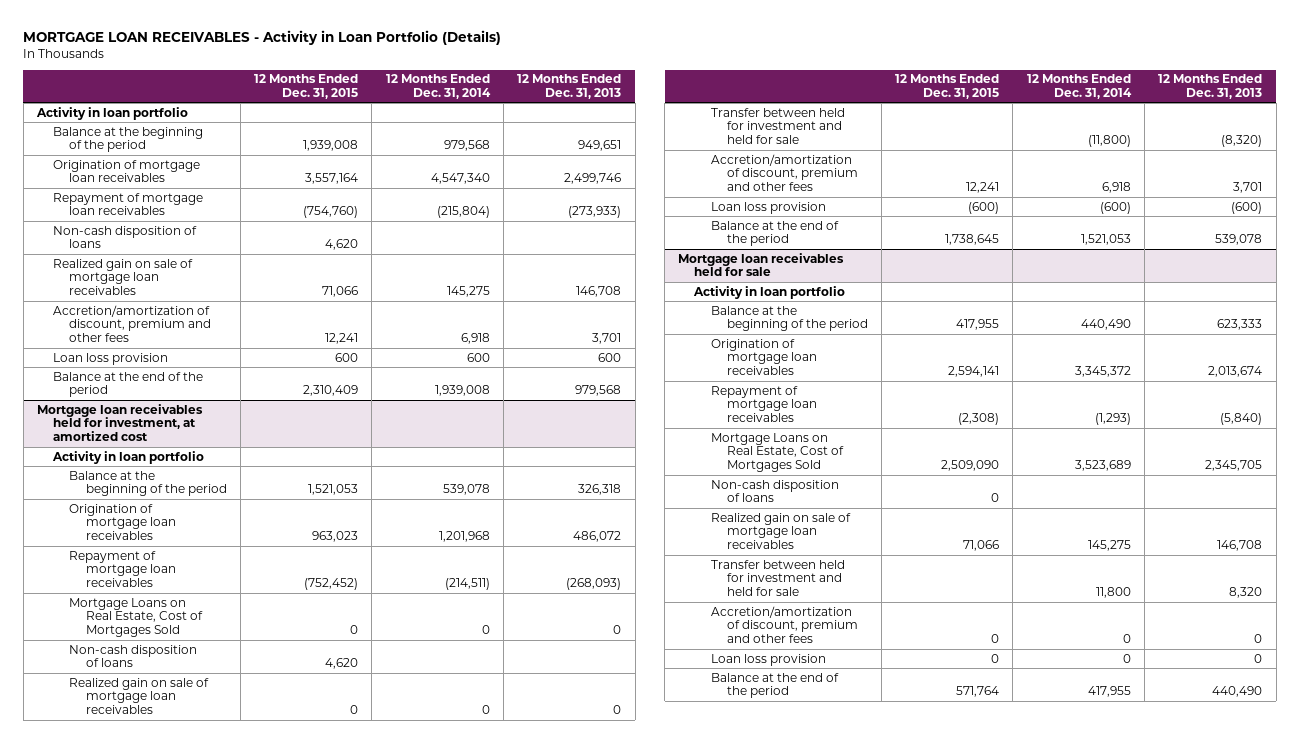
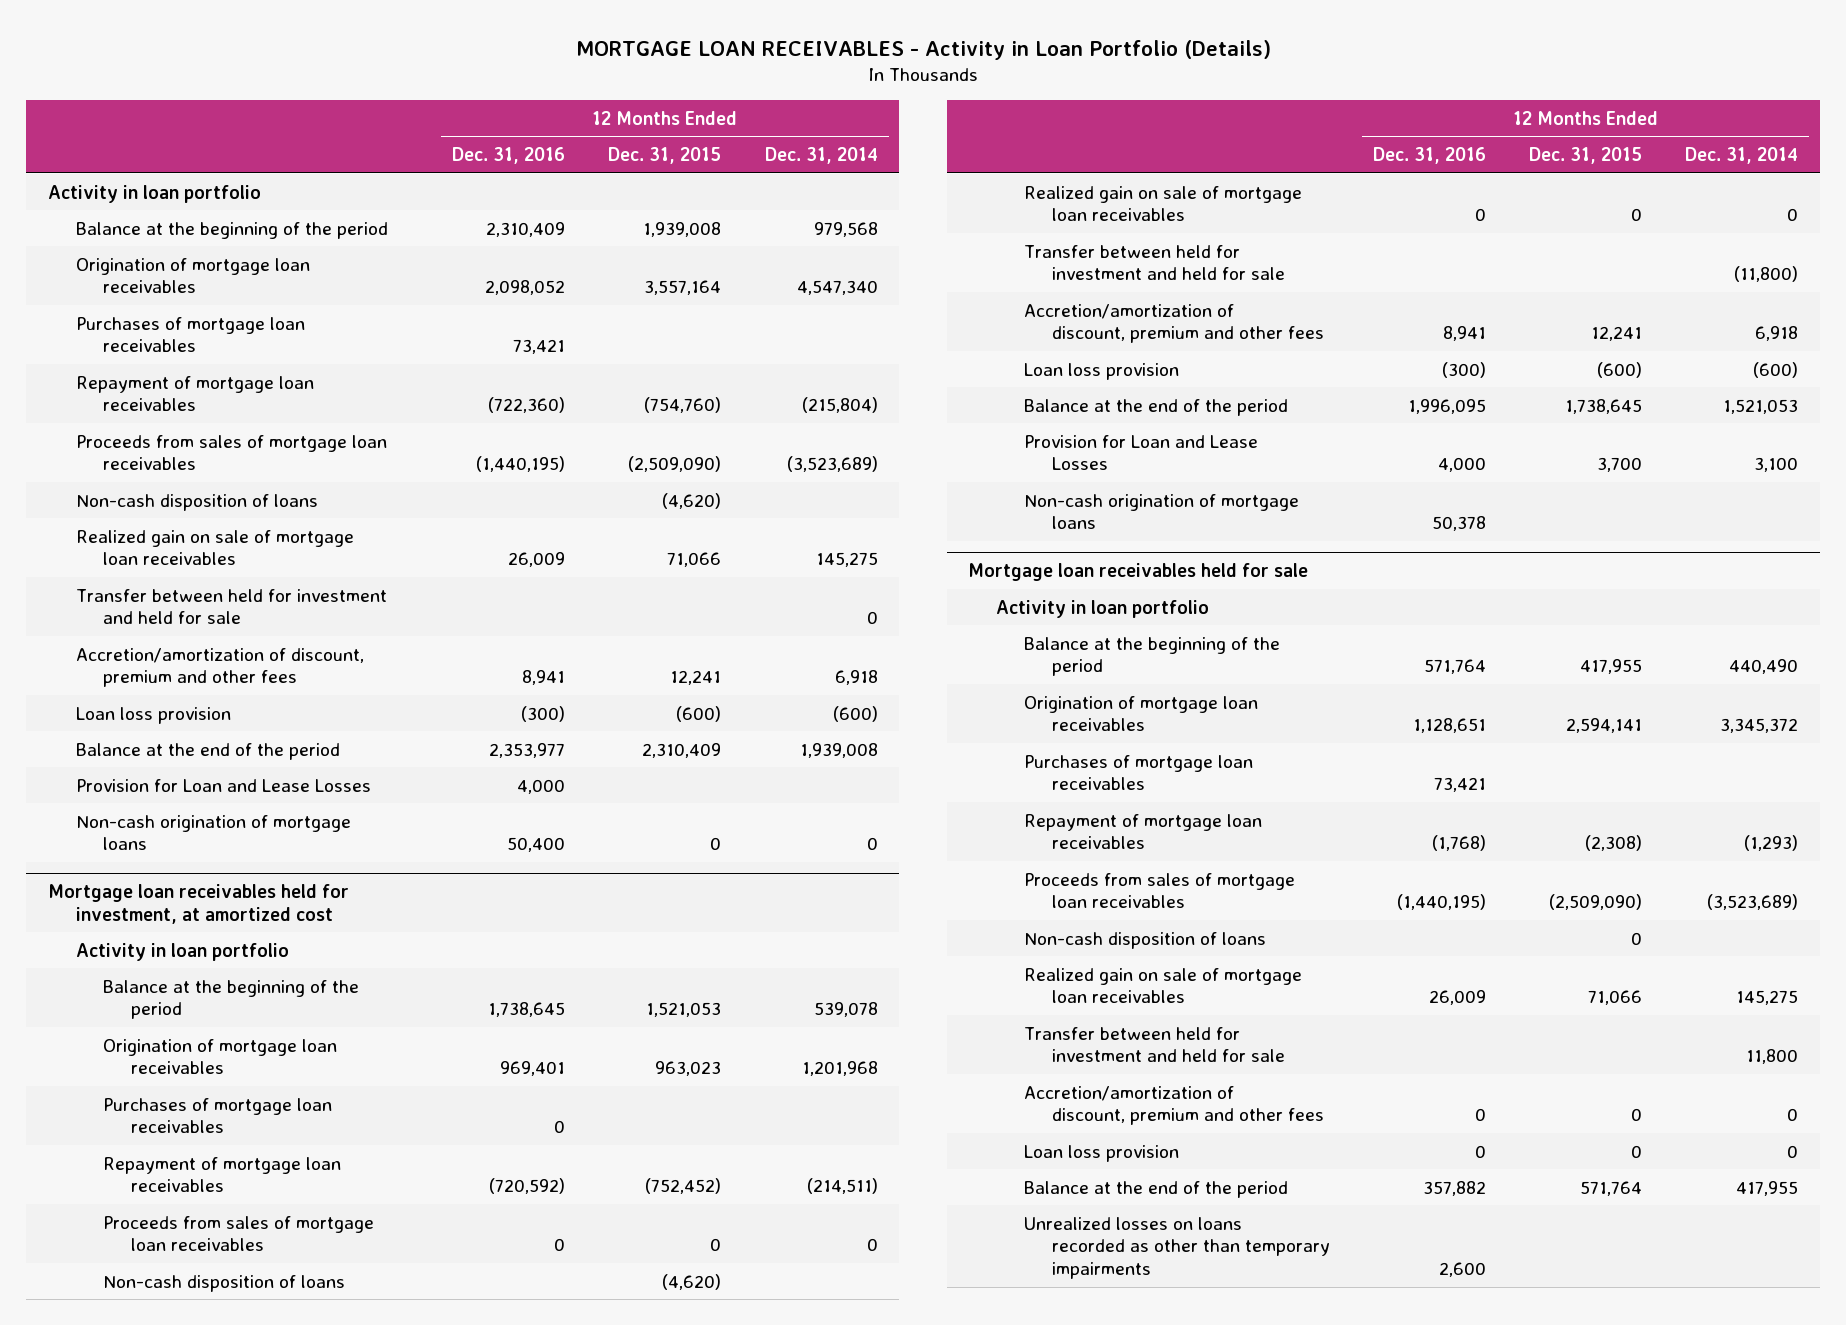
[517,74,622,99] 12 Months Ended Dec. 31, 2013 -> none
none -> [452,147,566,165] Dec. 31, 2016
none -> [75,316,305,353] Purchases of mortgage loan receivables
none -> [75,434,387,471] Proceeds from sales of mortgage loan receivables
[325,239,359,251] 4,620 -> [662,492,722,509] (4,620)
none -> [75,588,387,625] Transfer between held for investment and held for sale
[335,352,359,362] 600 -> [676,705,722,722] (600)
[466,352,490,362] 600 -> [832,705,878,722] (600)
none -> [75,778,371,792] Provision for Loan and Lease Losses
none -> [75,814,351,851] Non-cash origination of mortgage loans
none -> [103,1097,333,1134] Purchases of mortgage loan receivables
[69,597,203,638] Mortgage Loans on Real Estate, Cost of Mortgages Sold -> [103,1215,375,1252] Proceeds from sales of mortgage loan receivables
[325,658,359,670] 4,620 -> [662,1273,722,1290] (4,620)
none -> [1023,434,1258,471] Provision for Loan and Lease Losses
none -> [1023,493,1299,530] Non-cash origination of mortgage loans
none -> [1023,754,1253,791] Purchases of mortgage loan receivables
[710,432,844,473] Mortgage Loans on Real Estate, Cost of Mortgages Sold -> [1023,872,1295,909] Proceeds from sales of mortgage loan receivables
[941,460,1000,472] 2,509,090 -> [1549,894,1643,911] (2,509,090)
[1074,460,1131,472] 3,523,689 -> [1707,894,1799,911] (3,523,689)
none -> [1023,1216,1330,1279] Unrealized losses on loans recorded as other than temporary impairments

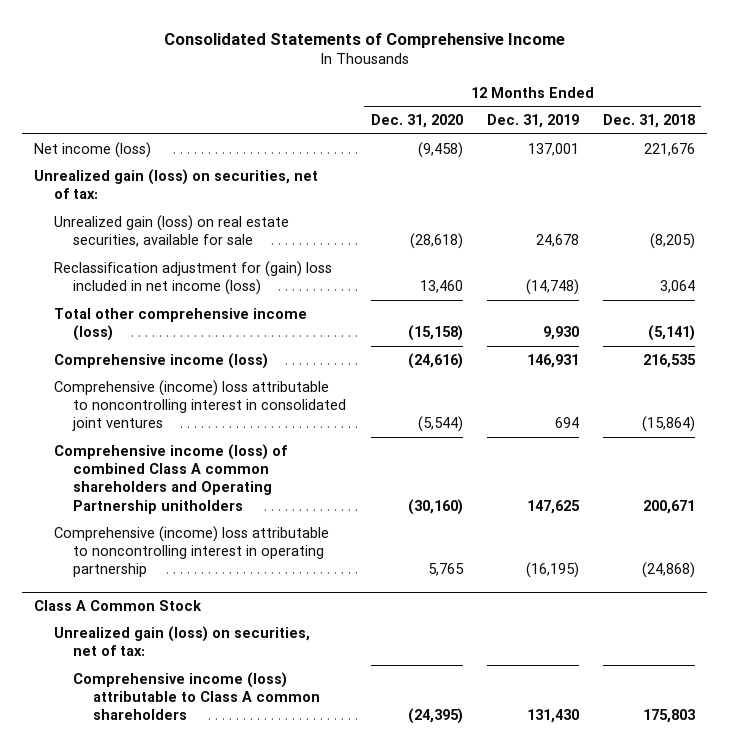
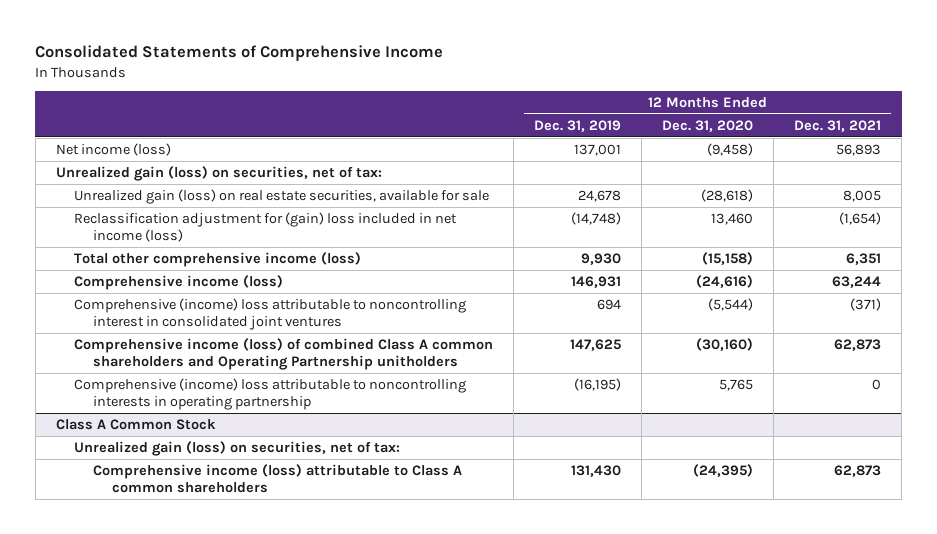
[603,114,696,129] Dec. 31, 2018 -> none
none -> [794,119,882,132] Dec. 31, 2021
[53,525,329,578] Comprehensive (income) loss attributable to noncontrolling interest in operating partnership -> [74,378,467,411] Comprehensive (income) loss attributable to noncontrolling interests in operating partnership

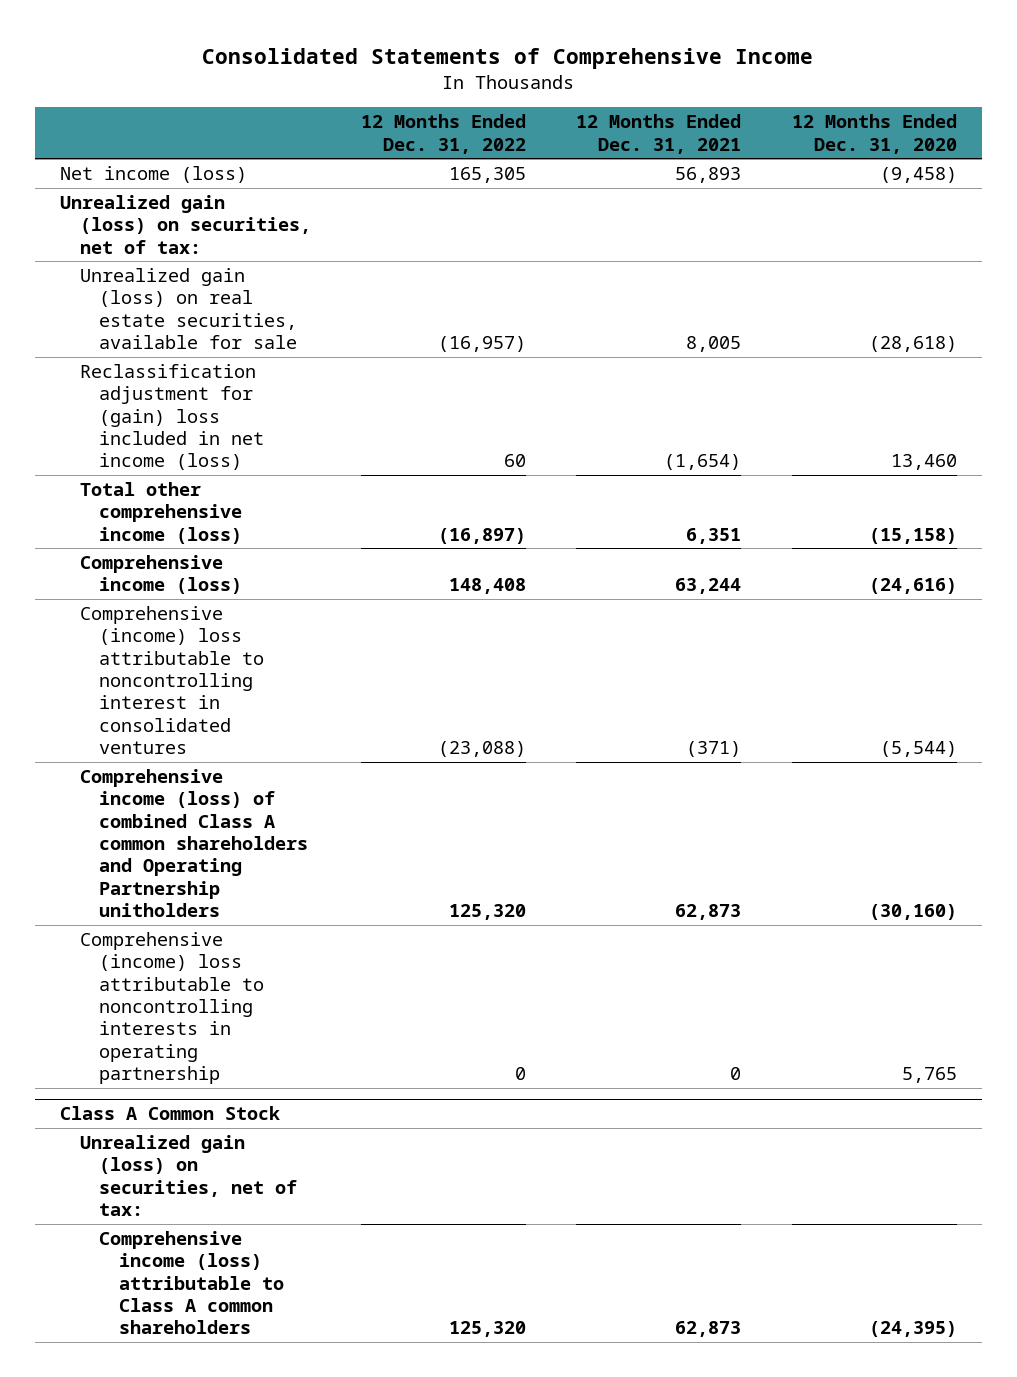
[534,119,622,132] Dec. 31, 2019 -> none
none -> [361,114,527,154] 12 Months Ended Dec. 31, 2022
[74,298,467,331] Comprehensive (income) loss attributable to noncontrolling interest in consolidated joint ventures -> [79,606,265,755] Comprehensive (income) loss attributable to noncontrolling interest in consolidated ventures

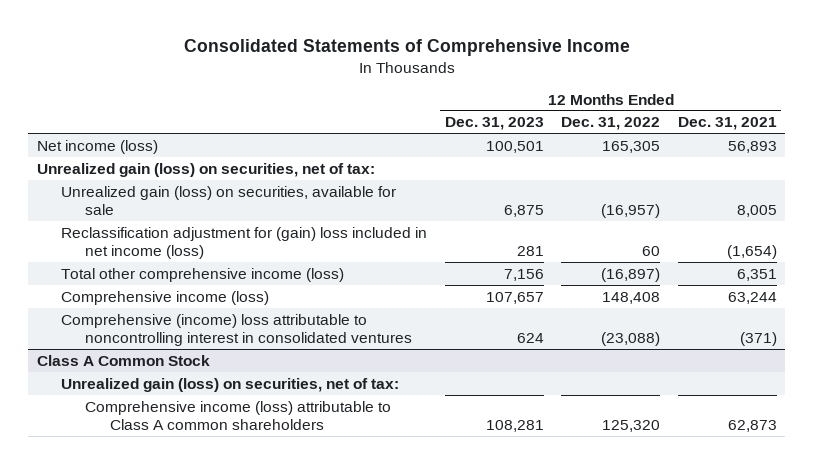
[791,114,957,154] 12 Months Ended Dec. 31, 2020 -> none
none -> [444,117,544,131] Dec. 31, 2023
[79,268,298,350] Unrealized gain (loss) on real estate securities, available for sale -> [61,185,397,216] Unrealized gain (loss) on securities, available for sale
[79,769,309,918] Comprehensive income (loss) of combined Class A common shareholders and Operating Partnership unitholders -> none
[79,932,265,1085] Comprehensive (income) loss attributable to noncontrolling interests in operating partnership -> none

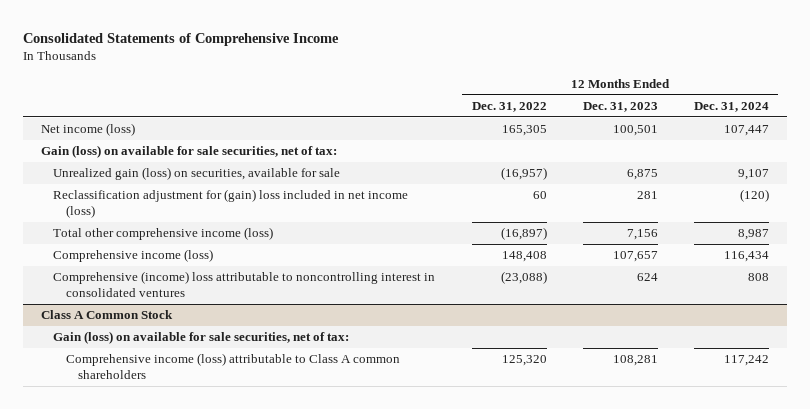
[677,117,777,131] Dec. 31, 2021 -> none
none -> [693,101,769,112] Dec. 31, 2024
[36,162,375,177] Unrealized gain (loss) on securities, net of tax: -> [40,145,337,159] Gain (loss) on available for sale securities, net of tax:
[61,377,400,392] Unrealized gain (loss) on securities, net of tax: -> [53,331,350,345] Gain (loss) on available for sale securities, net of tax:

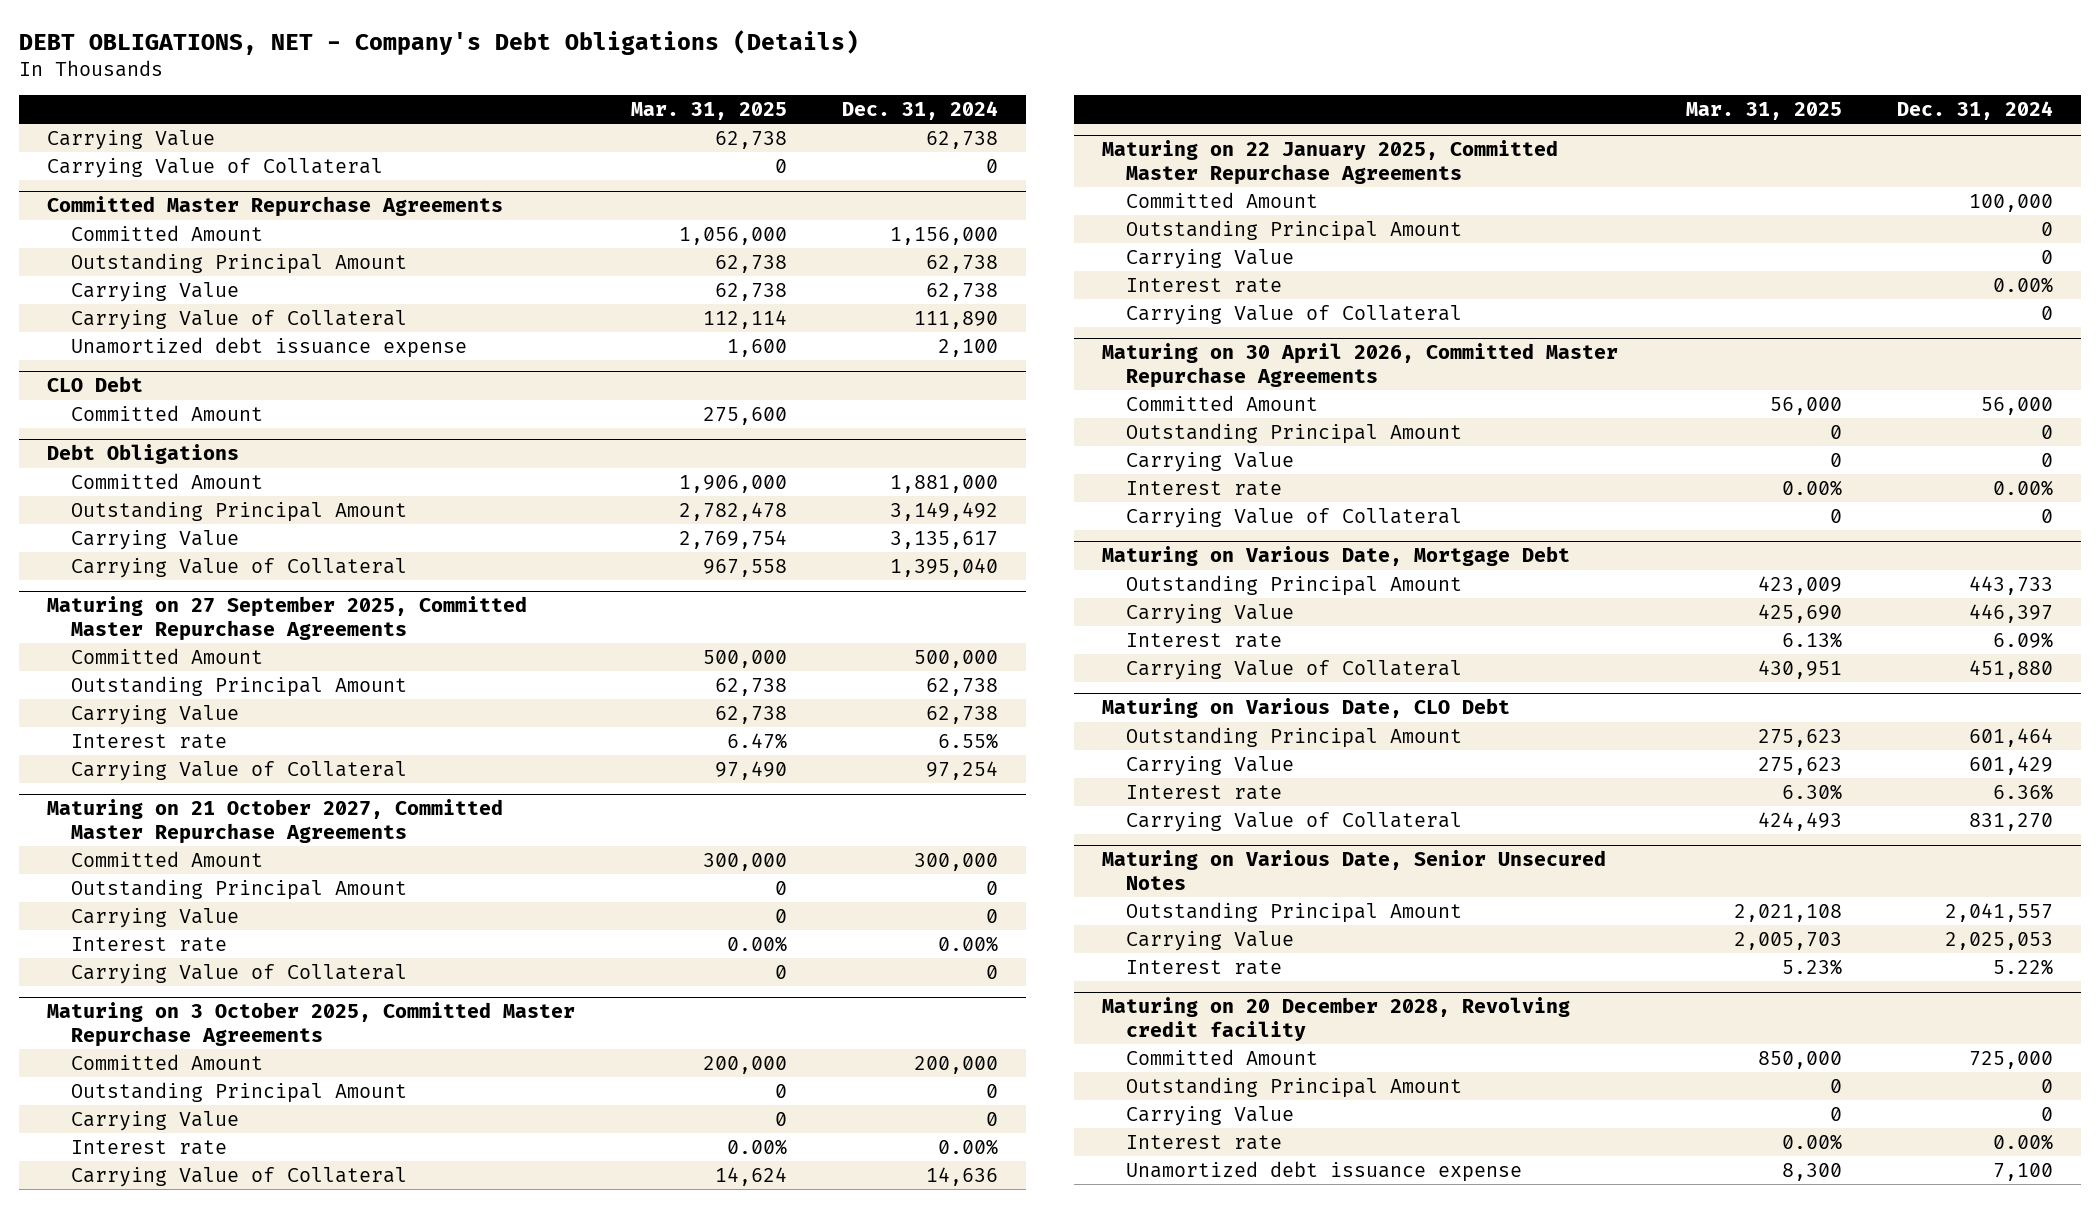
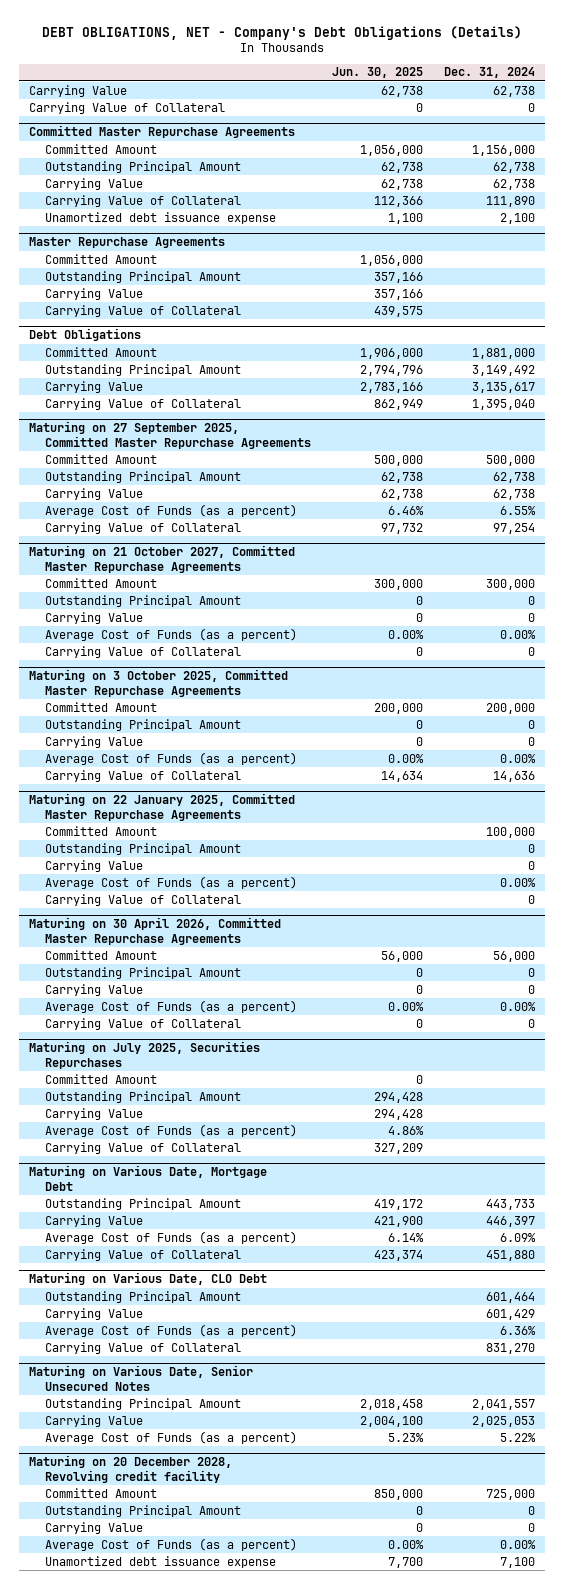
[630,101,787,120] Mar. 31, 2025 -> none
none -> [332,67,424,79] Jun. 30, 2025
[47,376,144,393] CLO Debt -> none
none -> [29,237,226,249] Master Repurchase Agreements
none -> [45,270,242,283] Outstanding Principal Amount
none -> [45,287,144,300] Carrying Value
none -> [45,304,242,317] Carrying Value of Collateral
[71,733,228,749] Interest rate -> [45,503,298,517] Average Cost of Funds (as a percent)
[71,936,228,952] Interest rate -> [45,627,298,641] Average Cost of Funds (as a percent)
[71,1139,228,1155] Interest rate -> [45,751,298,765] Average Cost of Funds (as a percent)
[1126,277,1283,293] Interest rate -> [45,875,298,889] Average Cost of Funds (as a percent)
[1126,480,1283,496] Interest rate -> [45,999,298,1013] Average Cost of Funds (as a percent)
none -> [29,1041,261,1069] Maturing on July 2025, Securities Repurchases
none -> [45,1073,158,1084] Committed Amount
none -> [45,1090,242,1103] Outstanding Principal Amount
none -> [45,1107,144,1120] Carrying Value
none -> [45,1123,298,1137] Average Cost of Funds (as a percent)
none -> [45,1141,242,1154] Carrying Value of Collateral
[1126,632,1283,648] Interest rate -> [45,1230,298,1244] Average Cost of Funds (as a percent)
[1126,784,1283,800] Interest rate -> [45,1323,298,1337] Average Cost of Funds (as a percent)
[1126,959,1283,975] Interest rate -> [45,1430,298,1444] Average Cost of Funds (as a percent)
[1126,1134,1283,1150] Interest rate -> [45,1537,298,1551] Average Cost of Funds (as a percent)

